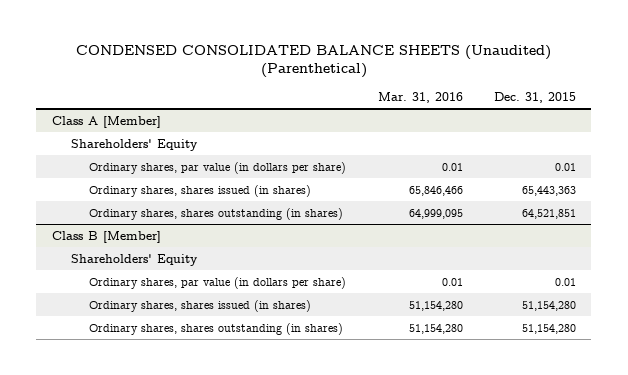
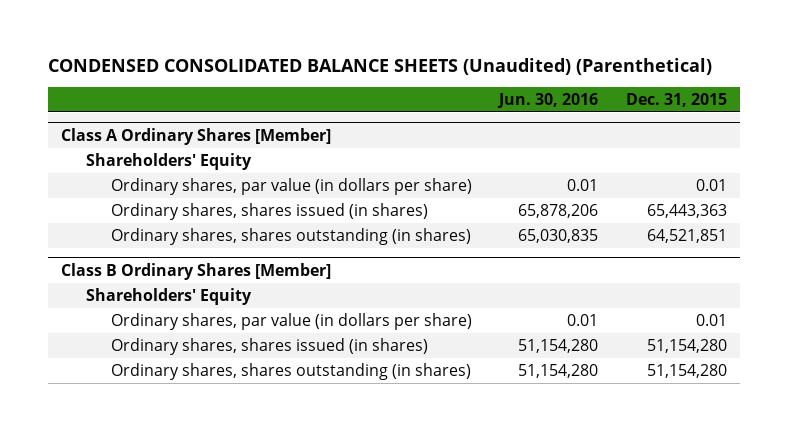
[377,91,463,103] Mar. 31, 2016 -> none
none -> [497,92,599,108] Jun. 30, 2016
[51,115,161,128] Class A [Member] -> [61,127,332,145] Class A Ordinary Shares [Member]
[51,230,161,243] Class B [Member] -> [61,262,332,280] Class B Ordinary Shares [Member]

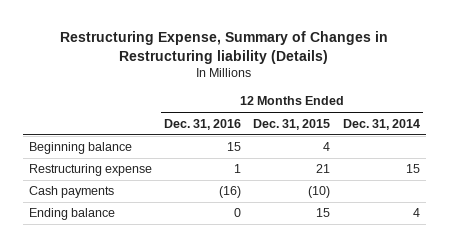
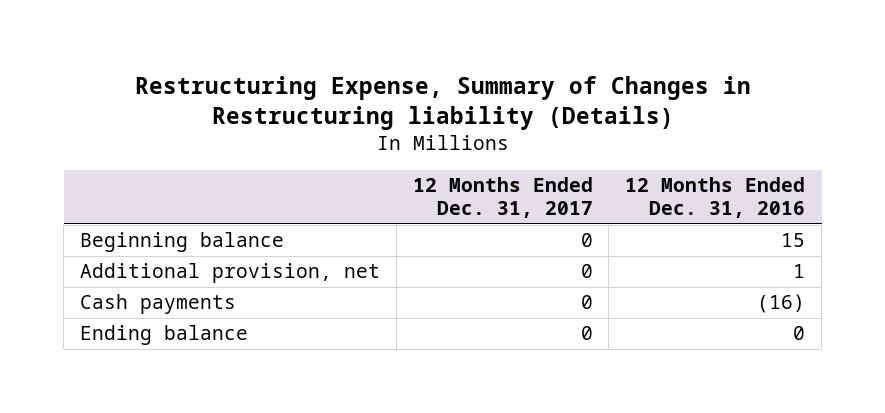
[253,118,331,130] Dec. 31, 2015 -> none
[342,118,420,130] Dec. 31, 2014 -> none
none -> [412,177,593,219] 12 Months Ended Dec. 31, 2017
[28,164,152,177] Restructuring expense -> [79,263,380,284] Additional provision, net

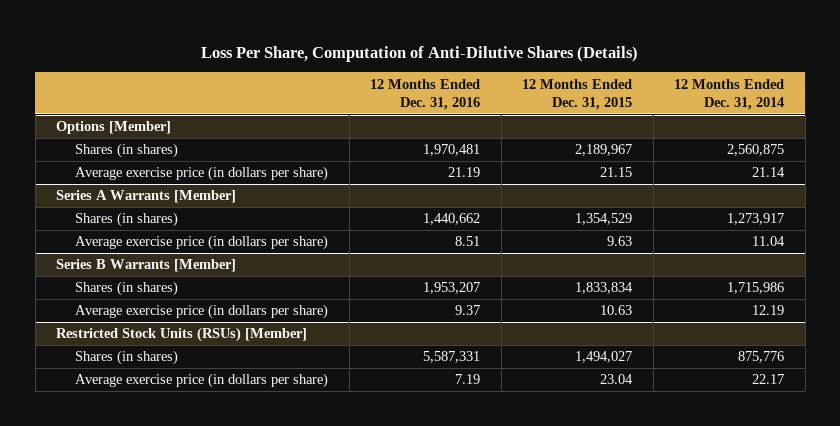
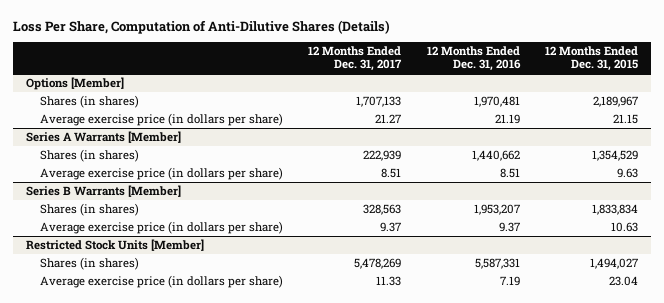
[674,78,785,110] 12 Months Ended Dec. 31, 2014 -> none
none -> [308,46,403,72] 12 Months Ended Dec. 31, 2017
[56,327,308,343] Restricted Stock Units (RSUs) [Member] -> [25,239,204,252] Restricted Stock Units [Member]

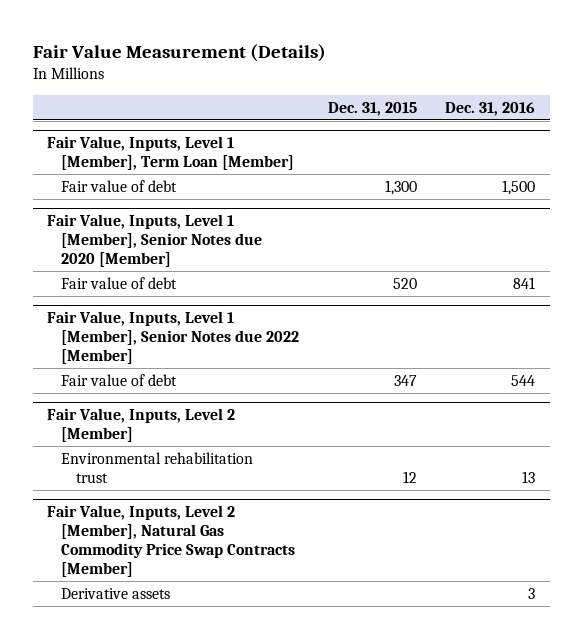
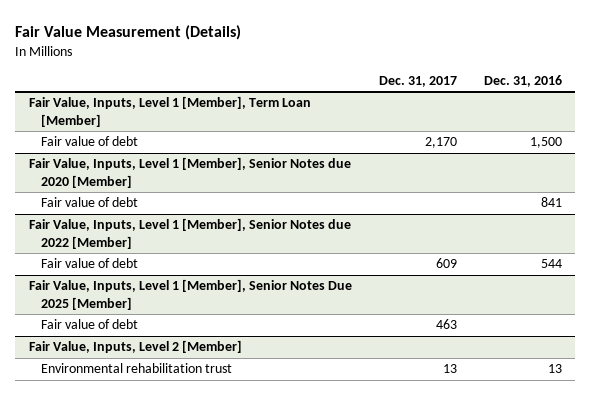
[327,101,417,116] Dec. 31, 2015 -> none
none -> [378,75,457,87] Dec. 31, 2017
none -> [28,279,352,310] Fair Value, Inputs, Level 1 [Member], Senior Notes Due 2025 [Member]
none -> [40,319,138,330] Fair value of debt
[46,505,296,577] Fair Value, Inputs, Level 2 [Member], Natural Gas Commodity Price Swap Contracts [Member] -> none
[61,587,171,599] Derivative assets -> none

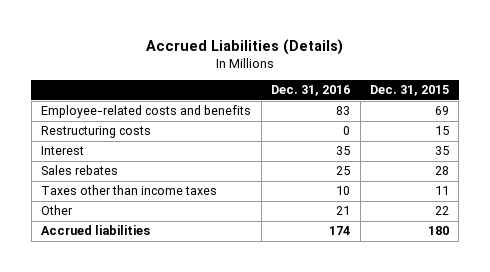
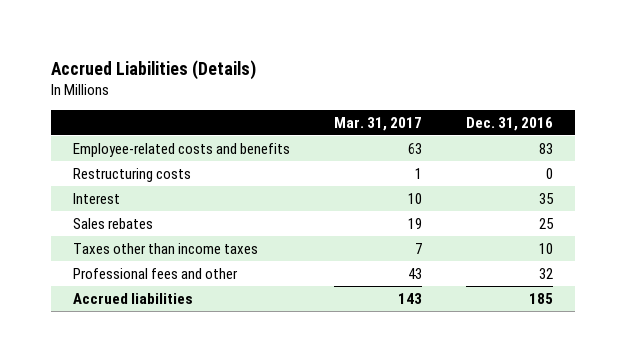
[369,85,449,97] Dec. 31, 2015 -> none
none -> [333,116,422,131] Mar. 31, 2017
[41,205,74,216] Other -> none
none -> [73,267,239,279] Professional fees and other
[329,226,351,236] 174 -> [528,292,553,304] 185

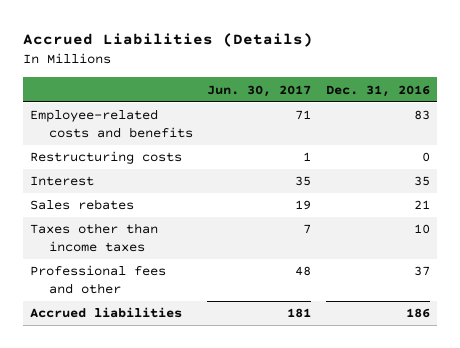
[333,116,422,131] Mar. 31, 2017 -> none
none -> [207,84,312,97] Jun. 30, 2017
[538,217,554,229] 25 -> [413,200,430,210] 21
[538,267,553,279] 32 -> [413,266,430,277] 37
[528,292,553,304] 185 -> [405,308,430,319] 186

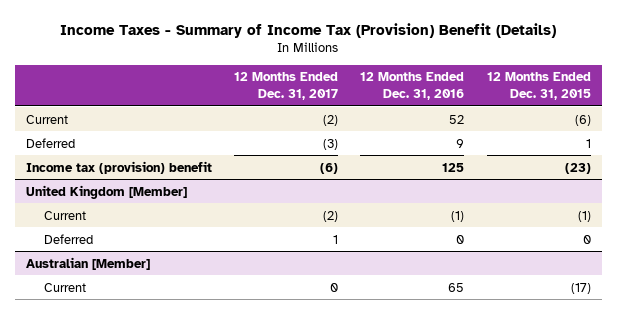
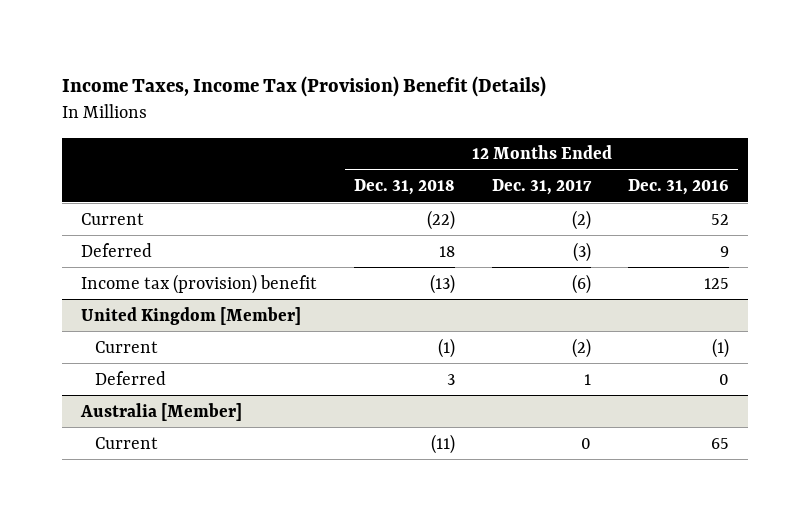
[60,22,557,38] Income Taxes - Summary of Income Tax (Provision) Benefit (Details) -> [62,76,547,98] Income Taxes, Income Tax (Provision) Benefit (Details)
[486,72,591,100] 12 Months Ended Dec. 31, 2015 -> none
none -> [354,179,456,196] Dec. 31, 2018
[25,256,150,270] Australian [Member] -> [79,402,242,421] Australia [Member]

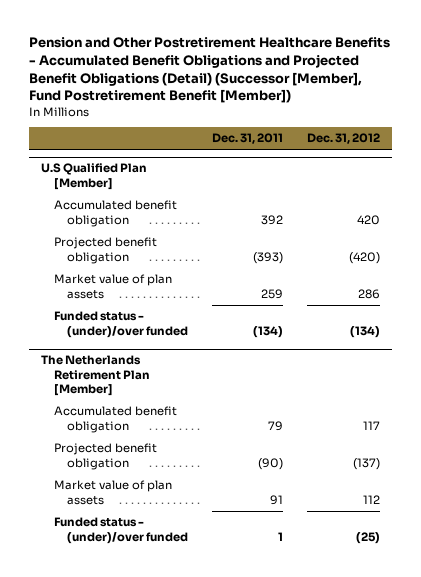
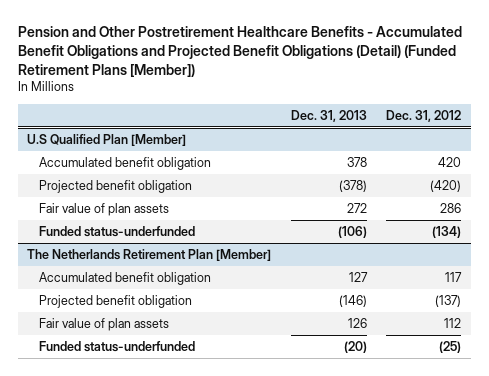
[29,37,391,104] Pension and Other Postretirement Healthcare Benefits - Accumulated Benefit Obligations and Projected Benefit Obligations (Detail) (Successor [Member], Fund Postretirement Benefit [Member]) -> [17,25,462,77] Pension and Other Postretirement Healthcare Benefits - Accumulated Benefit Obligations and Projected Benefit Obligations (Detail) (Funded Retirement Plans [Member])
[211,133,283,145] Dec. 31, 2011 -> none
none -> [290,109,367,122] Dec. 31, 2013
[54,274,173,299] Market value of plan assets -> [38,203,169,217] Fair value of plan assets
[54,311,188,338] Funded status - (under)/over funded -> [38,226,195,238] Funded status-underfunded
[54,480,173,505] Market value of plan assets -> [38,318,169,332] Fair value of plan assets
[54,517,188,544] Funded status - (under)/over funded -> [38,341,195,353] Funded status-underfunded

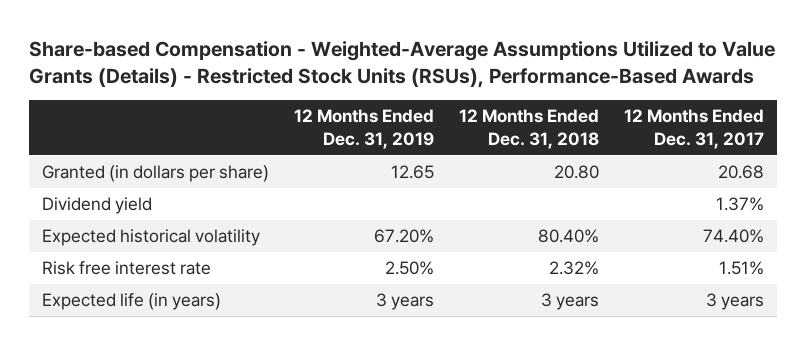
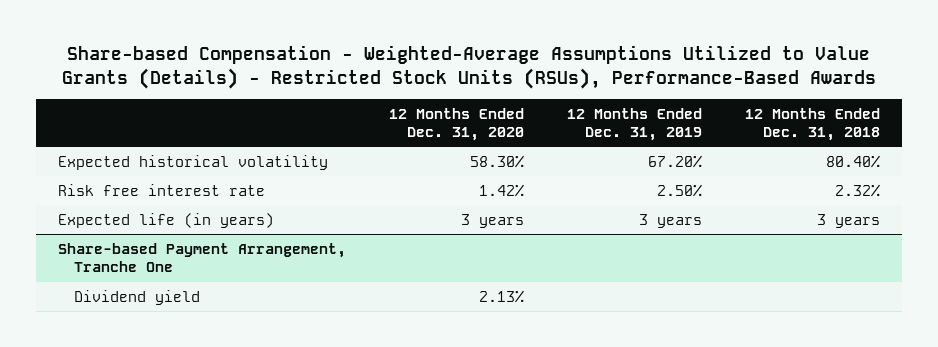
[624,109,765,149] 12 Months Ended Dec. 31, 2017 -> none
none -> [388,107,524,142] 12 Months Ended Dec. 31, 2020
[41,165,269,183] Granted (in dollars per share) -> none
[41,197,152,215] Dividend yield -> none
none -> [57,242,346,273] Share-based Payment Arrangement, Tranche One
none -> [74,289,201,305] Dividend yield

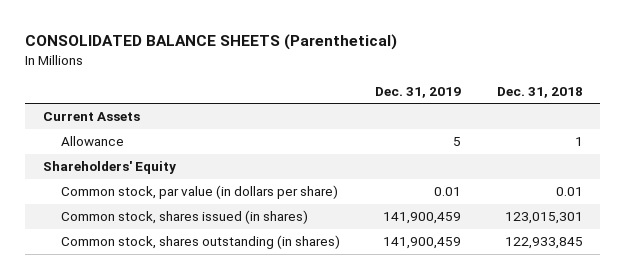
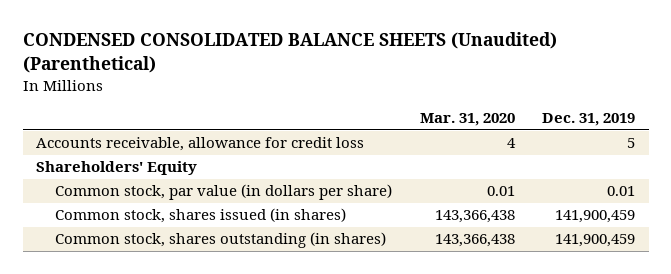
[25,34,398,51] CONSOLIDATED BALANCE SHEETS (Parenthetical) -> [22,32,557,74] CONDENSED CONSOLIDATED BALANCE SHEETS (Unaudited) (Parenthetical)
[496,86,583,98] Dec. 31, 2018 -> none
none -> [419,113,515,127] Mar. 31, 2020
[42,112,140,122] Current Assets -> none
[60,136,124,147] Allowance -> [36,137,365,152] Accounts receivable, allowance for credit loss

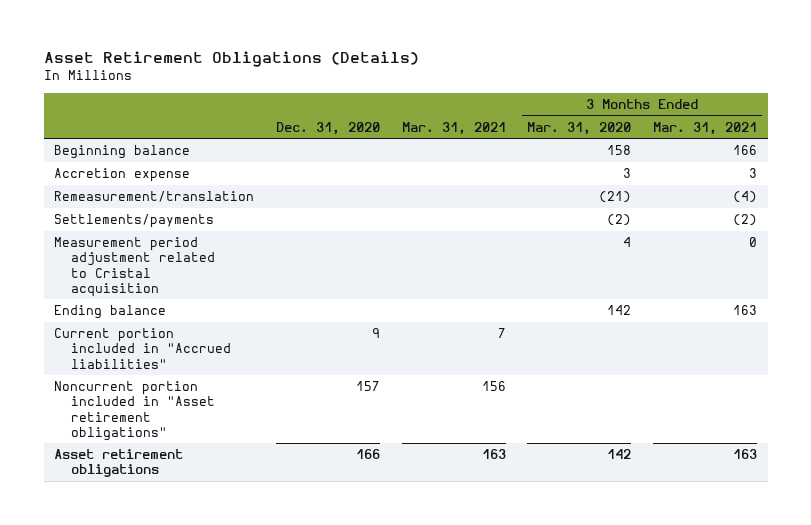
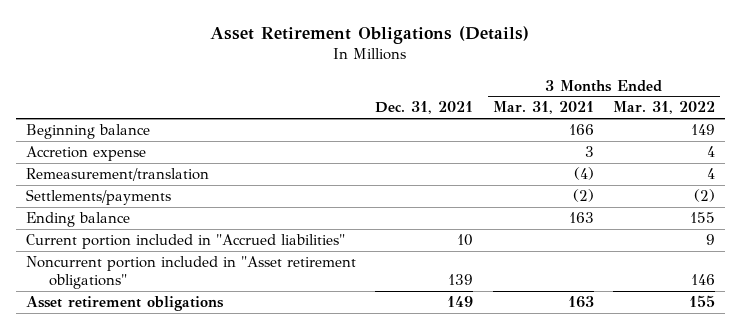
[276,121,381,135] Dec. 31, 2020 -> none
[401,121,506,135] Mar. 31, 2021 -> none
[527,121,632,135] Mar. 31, 2020 -> none
none -> [375,101,474,115] Dec. 31, 2021
none -> [613,101,716,115] Mar. 31, 2022
[54,237,215,297] Measurement period adjustment related to Cristal acquisition -> none

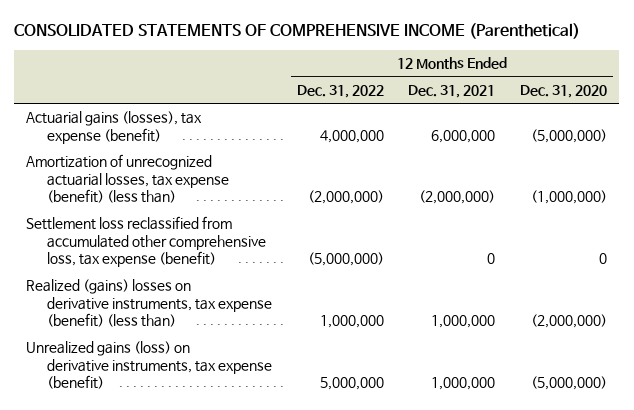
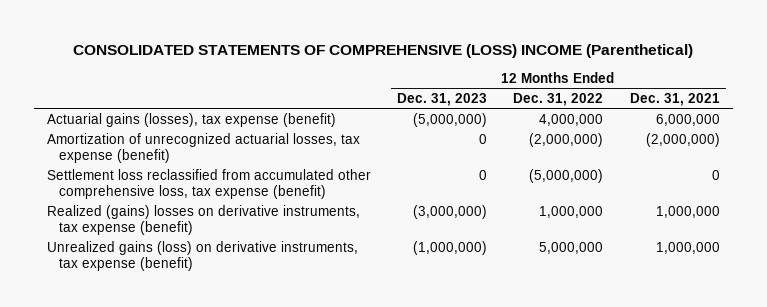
[14,22,581,39] CONSOLIDATED STATEMENTS OF COMPREHENSIVE INCOME (Parenthetical) -> [73,43,694,58] CONSOLIDATED STATEMENTS OF COMPREHENSIVE (LOSS) INCOME (Parenthetical)
[520,84,608,98] Dec. 31, 2020 -> none
none -> [397,92,488,106] Dec. 31, 2023
[26,154,230,204] Amortization of unrecognized actuarial losses, tax expense (benefit) (less than) -> [46,132,360,163] Amortization of unrecognized actuarial losses, tax expense (benefit)
[26,279,273,328] Realized (gains) losses on derivative instruments, tax expense (benefit) (less than) -> [46,204,360,235] Realized (gains) losses on derivative instruments, tax expense (benefit)

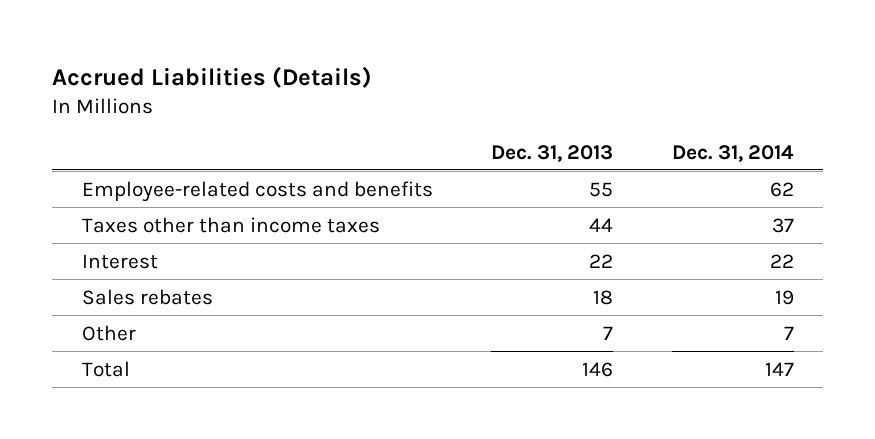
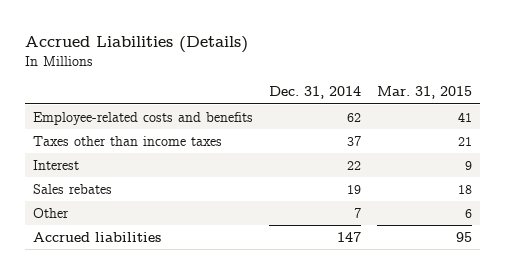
[491,144,614,162] Dec. 31, 2013 -> none
none -> [376,86,472,100] Mar. 31, 2015
[81,360,130,377] Total -> [33,232,162,243] Accrued liabilities

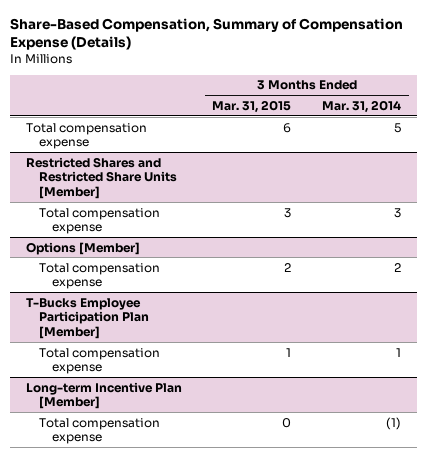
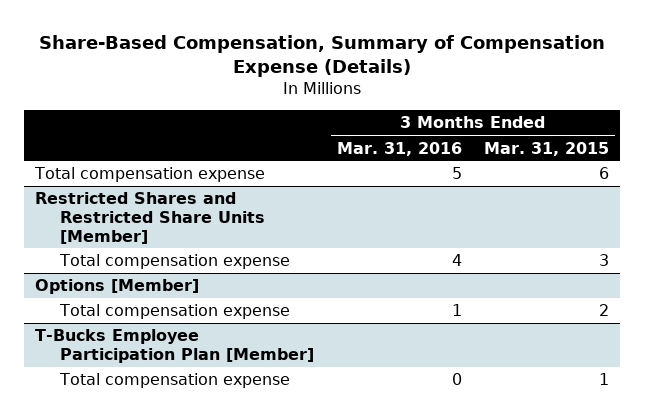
[322,99,402,113] Mar. 31, 2014 -> none
none -> [336,141,462,156] Mar. 31, 2016
[25,381,182,410] Long-term Incentive Plan [Member] -> none
[38,417,160,445] Total compensation expense -> none

